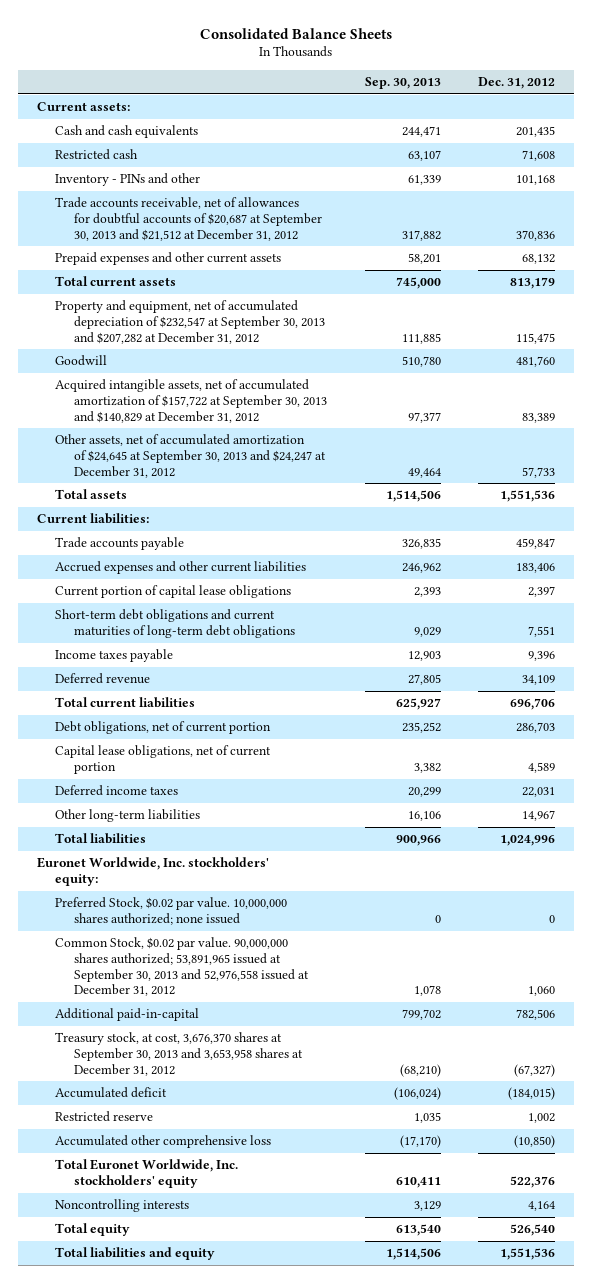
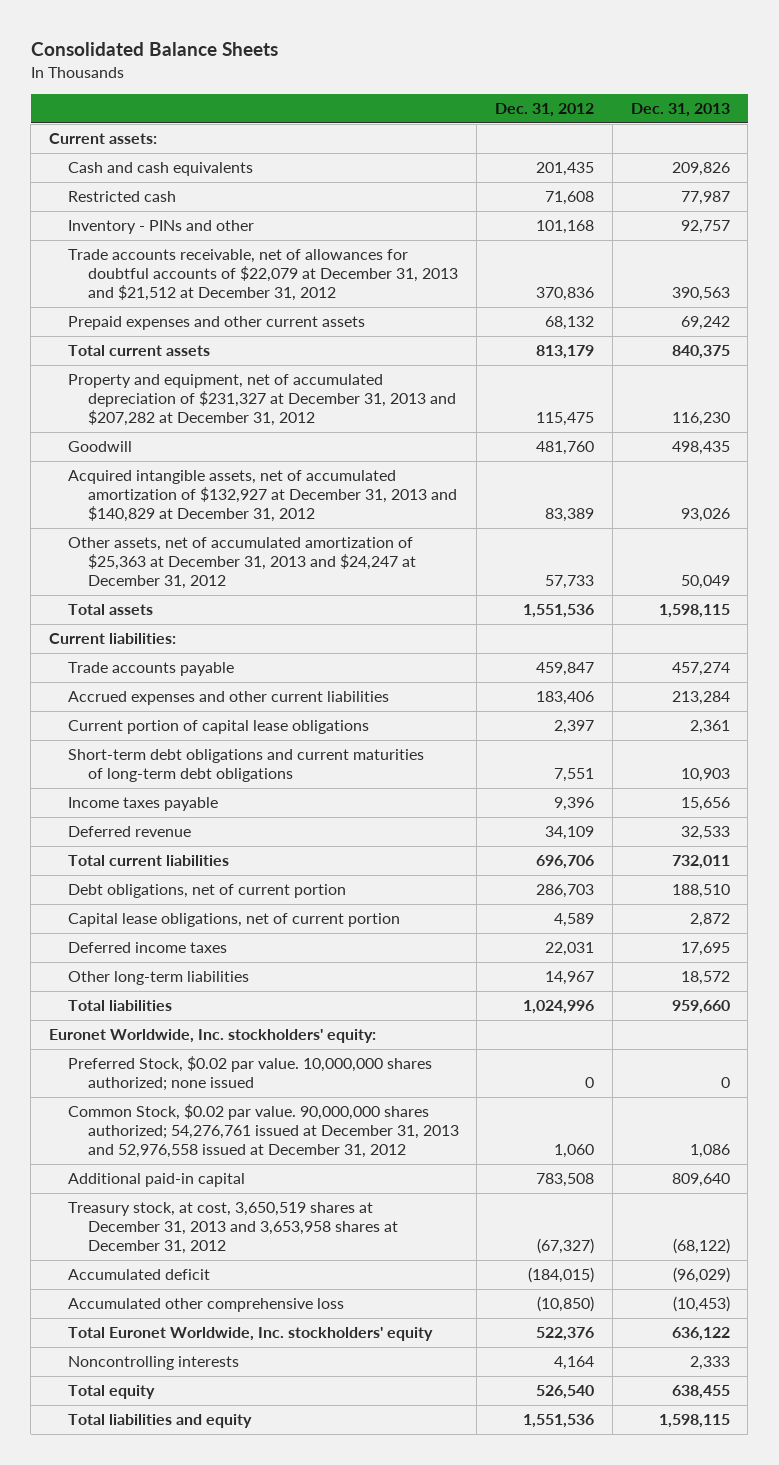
[364,76,441,89] Sep. 30, 2013 -> none
none -> [630,103,730,118] Dec. 31, 2013
[55,197,322,241] Trade accounts receivable, net of allowances for doubtful accounts of $20,687 at September 30, 2013 and $21,512 at December 31, 2012 -> [68,249,458,302] Trade accounts receivable, net of allowances for doubtful accounts of $22,079 at December 31, 2013 and $21,512 at December 31, 2012
[55,300,325,344] Property and equipment, net of accumulated depreciation of $232,547 at September 30, 2013 and $207,282 at December 31, 2012 -> [68,374,456,427] Property and equipment, net of accumulated depreciation of $231,327 at December 31, 2013 and $207,282 at December 31, 2012
[55,379,327,423] Acquired intangible assets, net of accumulated amortization of $157,722 at September 30, 2013 and $140,829 at December 31, 2012 -> [68,470,457,523] Acquired intangible assets, net of accumulated amortization of $132,927 at December 31, 2013 and $140,829 at December 31, 2012
[55,434,326,478] Other assets, net of accumulated amortization of $24,645 at September 30, 2013 and $24,247 at December 31, 2012 -> [68,537,416,590] Other assets, net of accumulated amortization of $25,363 at December 31, 2013 and $24,247 at December 31, 2012
[55,937,309,997] Common Stock, $0.02 par value. 90,000,000 shares authorized; 53,891,965 issued at September 30, 2013 and 52,976,558 issued at December 31, 2012 -> [68,1104,459,1159] Common Stock, $0.02 par value. 90,000,000 shares authorized; 54,276,761 issued at December 31, 2013 and 52,976,558 issued at December 31, 2012
[55,1008,200,1022] Additional paid-in-capital -> [68,1173,246,1188] Additional paid-in capital
[516,1009,556,1021] 782,506 -> [536,1173,595,1188] 783,508
[55,1032,303,1076] Treasury stock, at cost, 3,676,370 shares at September 30, 2013 and 3,653,958 shares at December 31, 2012 -> [68,1202,398,1255] Treasury stock, at cost, 3,650,519 shares at December 31, 2013 and 3,653,958 shares at December 31, 2012
[55,1111,154,1123] Restricted reserve -> none

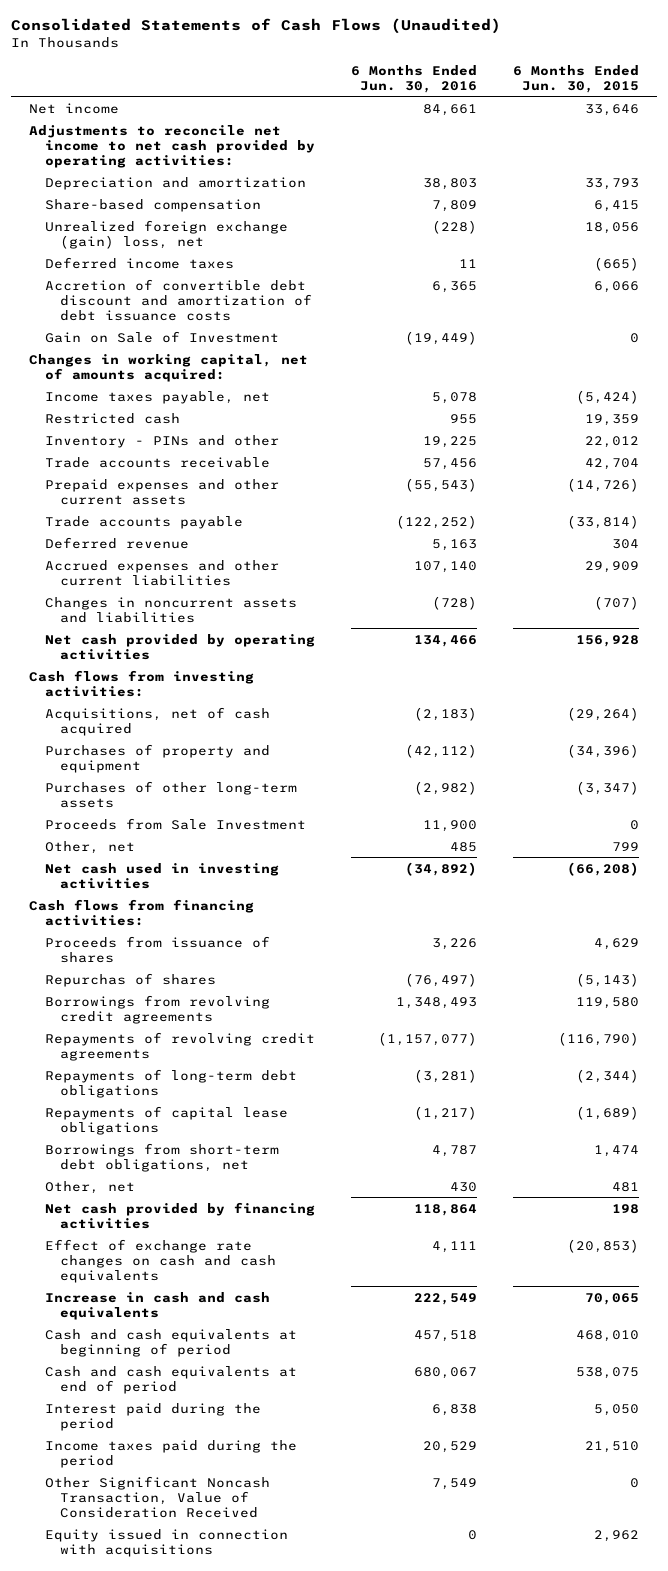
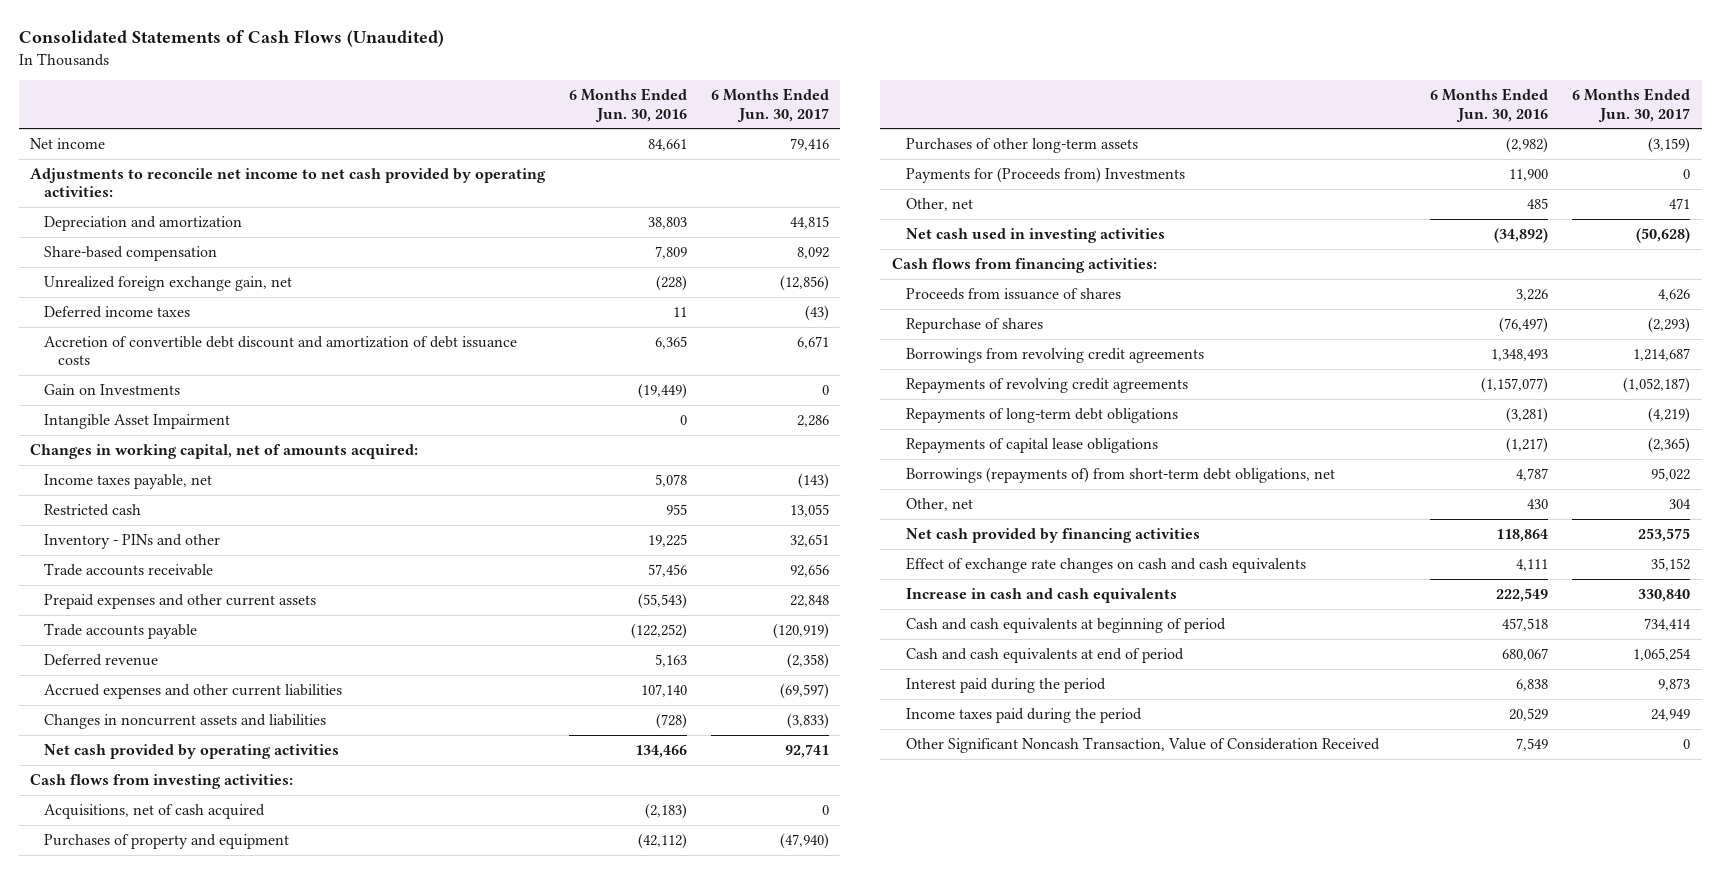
[512,64,639,93] 6 Months Ended Jun. 30, 2015 -> none
none -> [710,88,829,122] 6 Months Ended Jun. 30, 2017
[44,219,288,249] Unrealized foreign exchange (gain) loss, net -> [44,275,293,291] Unrealized foreign exchange gain, net
[44,330,279,343] Gain on Sale of Investment -> [44,383,181,395] Gain on Investments
none -> [44,413,231,429] Intangible Asset Impairment
[44,817,306,830] Proceeds from Sale Investment -> [905,166,1185,183] Payments for (Proceeds from) Investments
[44,972,216,987] Repurchas of shares -> [905,317,1043,333] Repurchase of shares
[44,1142,279,1172] Borrowings from short-term debt obligations, net -> [905,466,1335,483] Borrowings (repayments of) from short-term debt obligations, net
[44,1528,288,1557] Equity issued in connection with acquisitions -> none

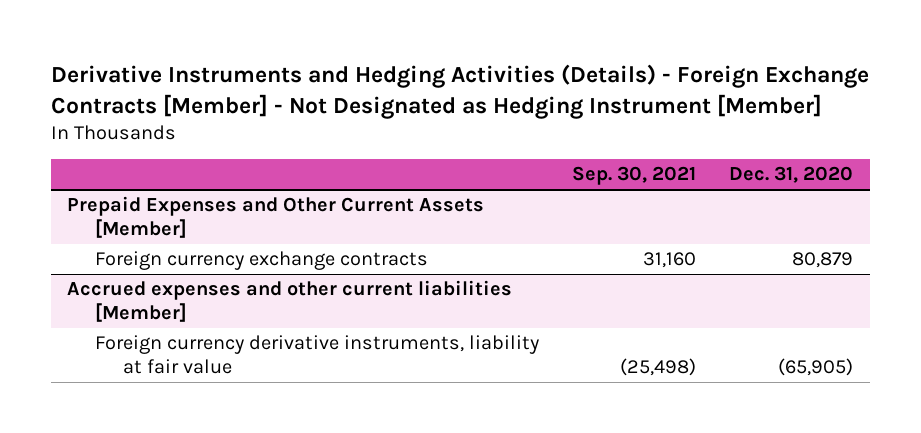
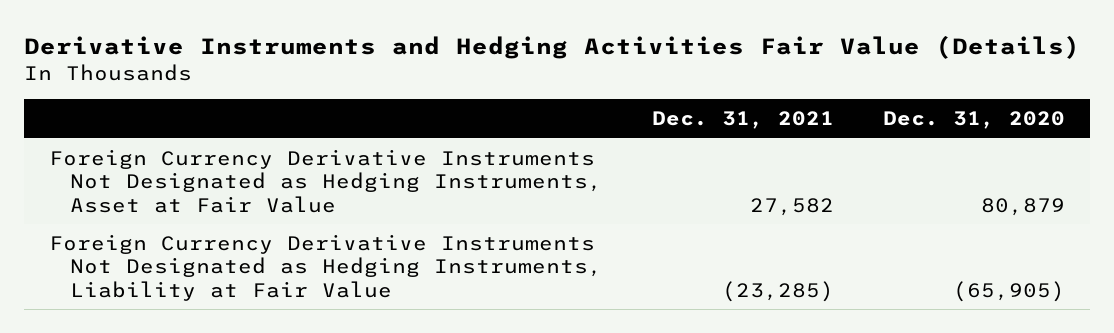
[50,63,869,119] Derivative Instruments and Hedging Activities (Details) - Foreign Exchange Contracts [Member] - Not Designated as Hedging Instrument [Member] -> [24,35,1081,60] Derivative Instruments and Hedging Activities Fair Value (Details)
[572,166,697,186] Sep. 30, 2021 -> none
none -> [651,111,834,130] Dec. 31, 2021
[67,196,485,239] Prepaid Expenses and Other Current Assets [Member] -> none
[67,280,513,323] Accrued expenses and other current liabilities [Member] -> none
[95,251,429,271] Foreign currency exchange contracts -> [48,148,603,213] Foreign Currency Derivative Instruments Not Designated as Hedging Instruments, Asset at Fair Value
[95,335,540,375] Foreign currency derivative instruments, liability at fair value -> [48,233,603,301] Foreign Currency Derivative Instruments Not Designated as Hedging Instruments, Liability at Fair Value

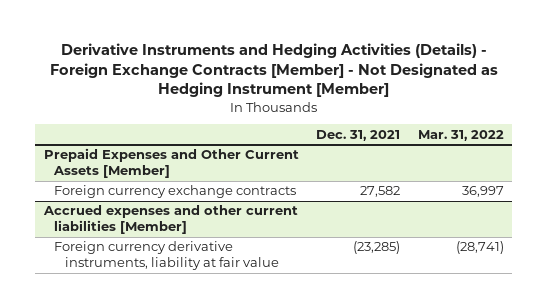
[24,35,1081,60] Derivative Instruments and Hedging Activities Fair Value (Details) -> [49,42,498,98] Derivative Instruments and Hedging Activities (Details) - Foreign Exchange Contracts [Member] - Not Designated as Hedging Instrument [Member]
[883,111,1066,130] Dec. 31, 2020 -> none
none -> [417,129,504,141] Mar. 31, 2022
none -> [43,148,299,179] Prepaid Expenses and Other Current Assets [Member]
[48,148,603,213] Foreign Currency Derivative Instruments Not Designated as Hedging Instruments, Asset at Fair Value -> [54,185,297,199] Foreign currency exchange contracts
none -> [42,205,298,235] Accrued expenses and other current liabilities [Member]
[48,233,603,301] Foreign Currency Derivative Instruments Not Designated as Hedging Instruments, Liability at Fair Value -> [54,241,280,271] Foreign currency derivative instruments, liability at fair value

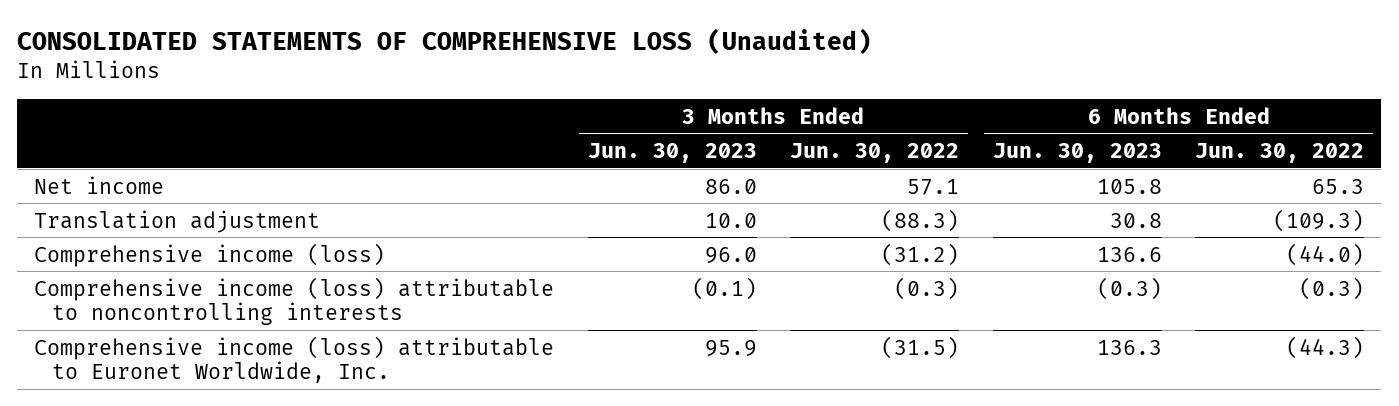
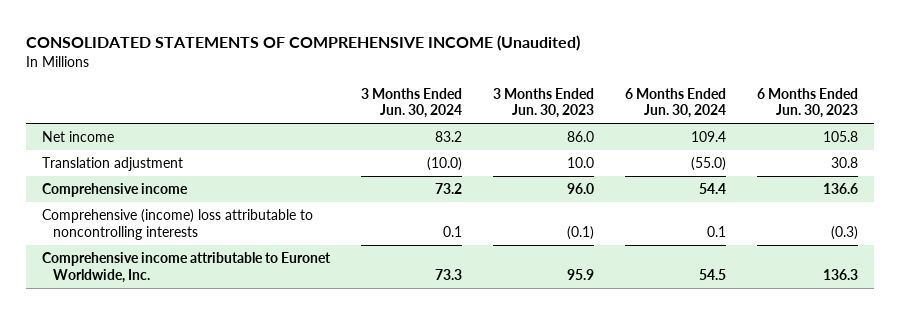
[17,27,873,54] CONSOLIDATED STATEMENTS OF COMPREHENSIVE LOSS (Unaudited) -> [26,34,581,51] CONSOLIDATED STATEMENTS OF COMPREHENSIVE INCOME (Unaudited)
[790,142,960,163] Jun. 30, 2022 -> none
[1195,142,1365,163] Jun. 30, 2022 -> none
none -> [360,87,462,119] 3 Months Ended Jun. 30, 2024
none -> [624,87,726,119] 6 Months Ended Jun. 30, 2024
[34,242,386,267] Comprehensive income (loss) -> [41,182,188,197] Comprehensive income
[34,276,555,325] Comprehensive income (loss) attributable to noncontrolling interests -> [41,208,313,240] Comprehensive (income) loss attributable to noncontrolling interests
[34,335,555,383] Comprehensive income (loss) attributable to Euronet Worldwide, Inc. -> [41,251,331,283] Comprehensive income attributable to Euronet Worldwide, Inc.

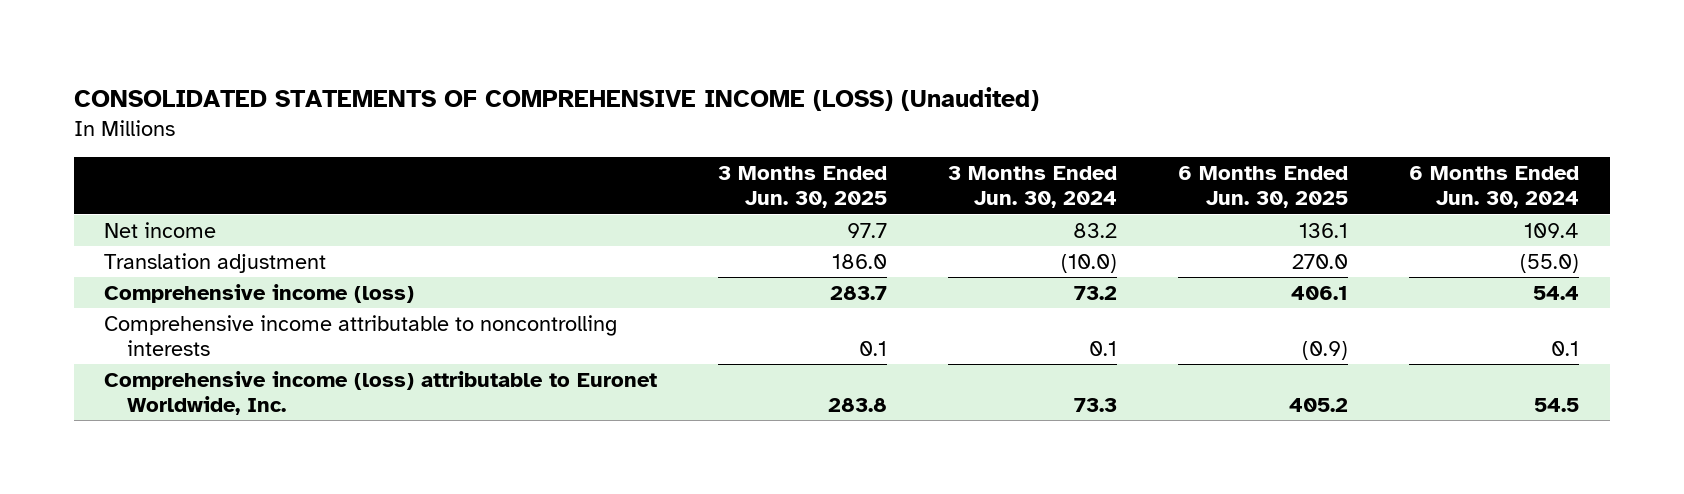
[26,34,581,51] CONSOLIDATED STATEMENTS OF COMPREHENSIVE INCOME (Unaudited) -> [73,87,1039,112] CONSOLIDATED STATEMENTS OF COMPREHENSIVE INCOME (LOSS) (Unaudited)
[492,87,594,119] 3 Months Ended Jun. 30, 2023 -> none
[757,87,859,119] 6 Months Ended Jun. 30, 2023 -> none
none -> [718,166,888,209] 3 Months Ended Jun. 30, 2025
none -> [1178,166,1349,209] 6 Months Ended Jun. 30, 2025
[41,182,188,197] Comprehensive income -> [104,283,415,303] Comprehensive income (loss)
[41,208,313,240] Comprehensive (income) loss attributable to noncontrolling interests -> [104,314,618,356] Comprehensive income attributable to noncontrolling interests
[41,251,331,283] Comprehensive income attributable to Euronet Worldwide, Inc. -> [104,370,658,415] Comprehensive income (loss) attributable to Euronet Worldwide, Inc.

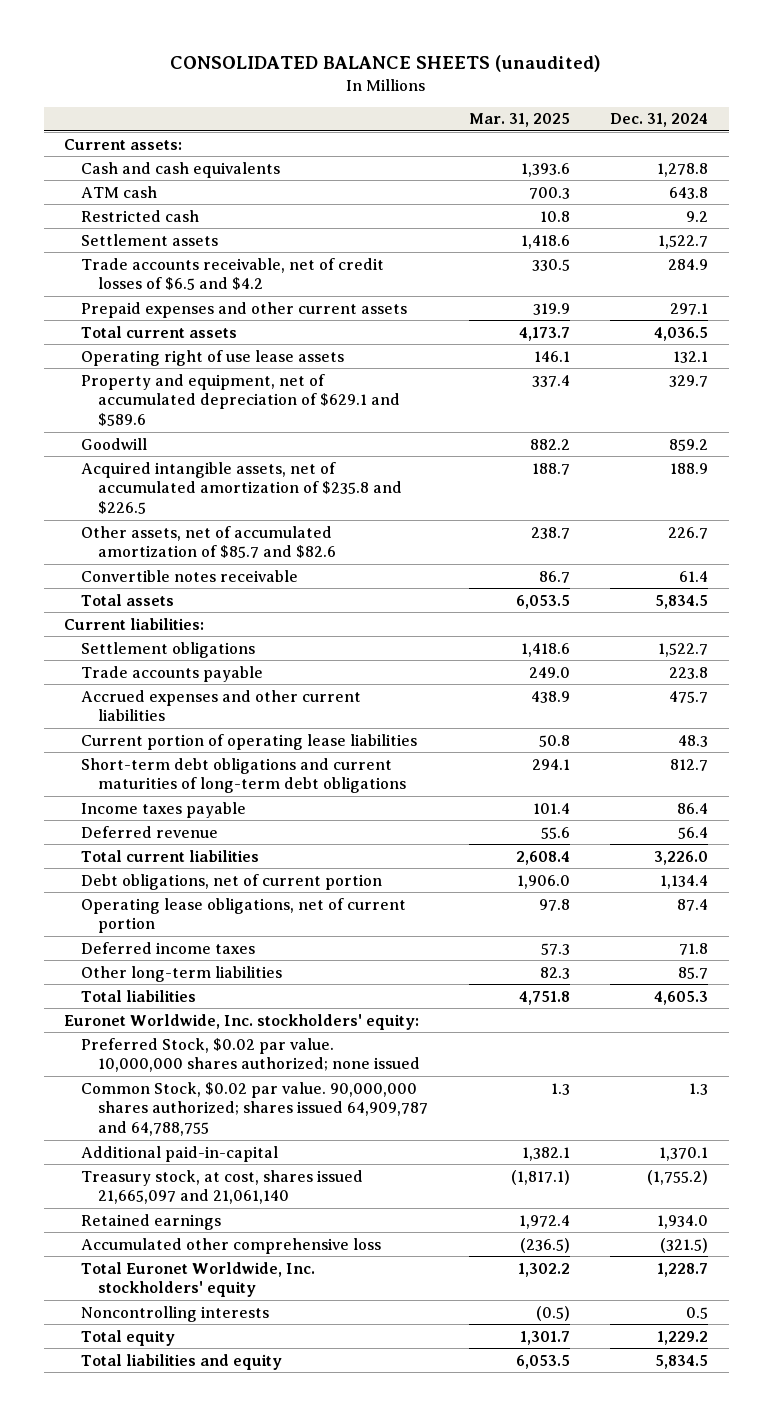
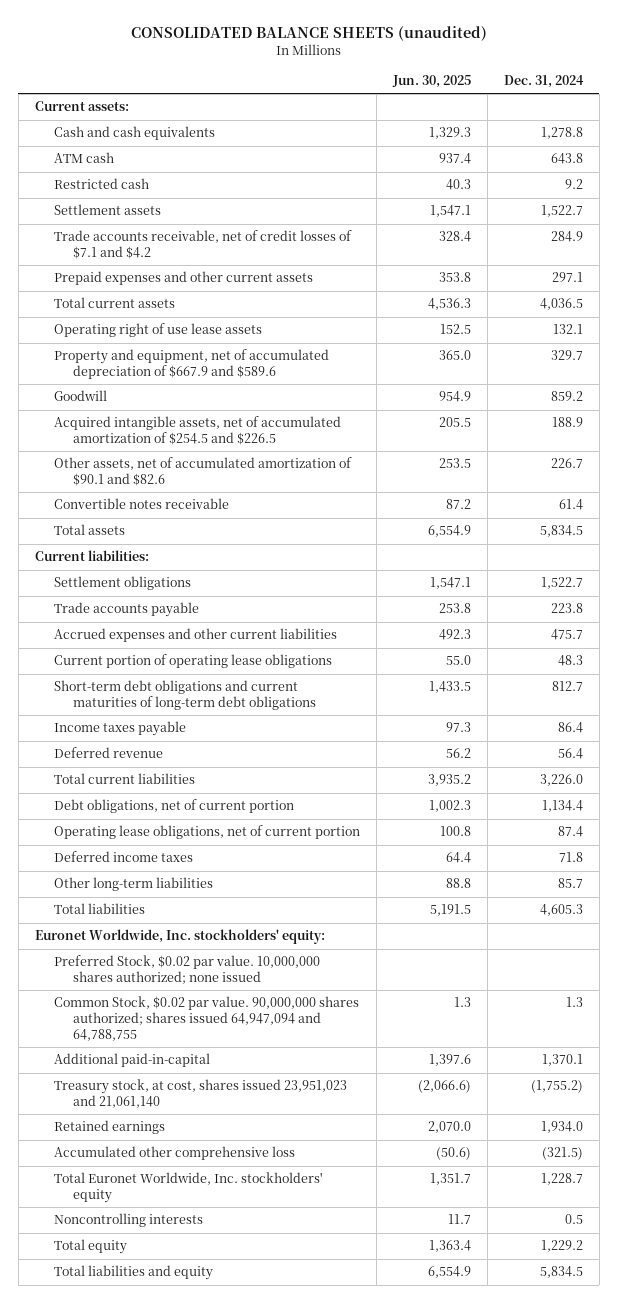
[468,113,570,128] Mar. 31, 2025 -> none
none -> [391,74,471,88] Jun. 30, 2025
[81,257,385,291] Trade accounts receivable, net of credit losses of $6.5 and $4.2 -> [54,230,353,260] Trade accounts receivable, net of credit losses of $7.1 and $4.2
[81,373,401,427] Property and equipment, net of accumulated depreciation of $629.1 and $589.6 -> [54,349,330,380] Property and equipment, net of accumulated depreciation of $667.9 and $589.6
[81,461,403,515] Acquired intangible assets, net of accumulated amortization of $235.8 and $226.5 -> [54,416,342,446] Acquired intangible assets, net of accumulated amortization of $254.5 and $226.5
[81,525,337,559] Other assets, net of accumulated amortization of $85.7 and $82.6 -> [54,457,353,487] Other assets, net of accumulated amortization of $90.1 and $82.6
[81,733,418,750] Current portion of operating lease liabilities -> [54,654,333,669] Current portion of operating lease obligations
[81,1081,429,1137] Common Stock, $0.02 par value. 90,000,000 shares authorized; shares issued 64,909,787 and 64,788,755 -> [54,996,360,1041] Common Stock, $0.02 par value. 90,000,000 shares authorized; shares issued 64,947,094 and 64,788,755
[81,1169,364,1205] Treasury stock, at cost, shares issued 21,665,097 and 21,061,140 -> [54,1079,348,1109] Treasury stock, at cost, shares issued 23,951,023 and 21,061,140

